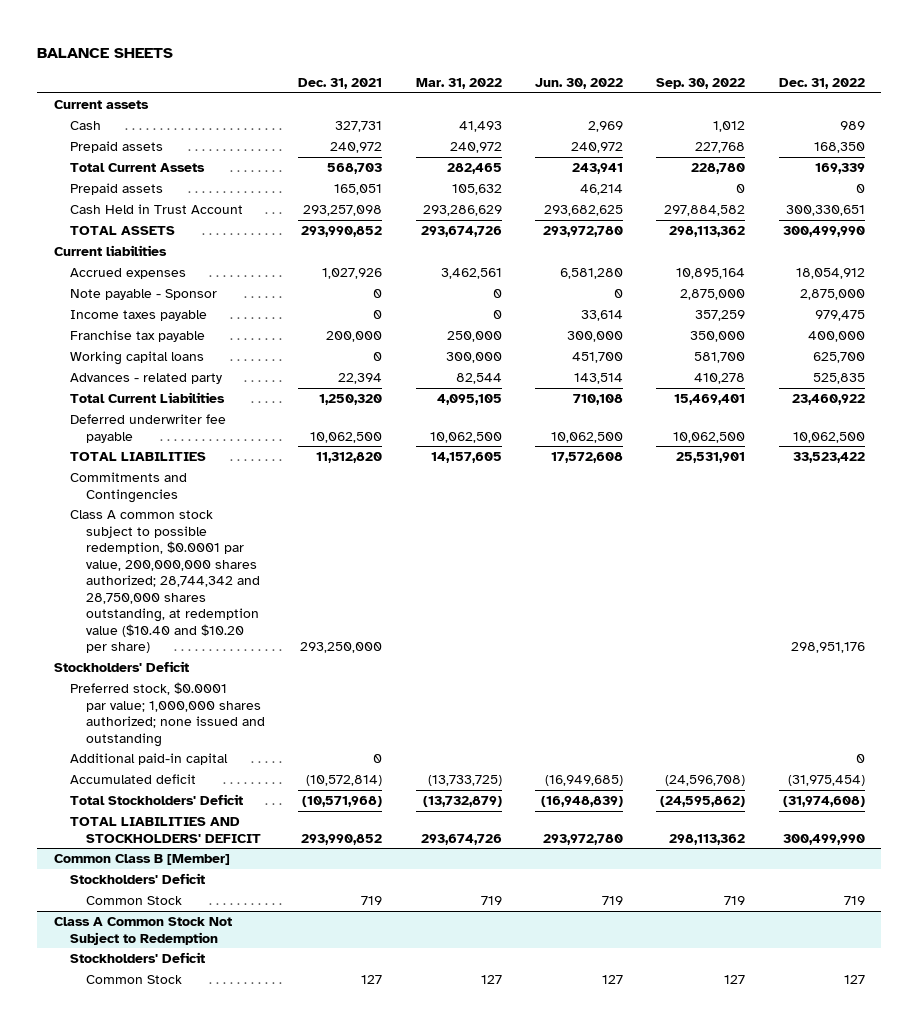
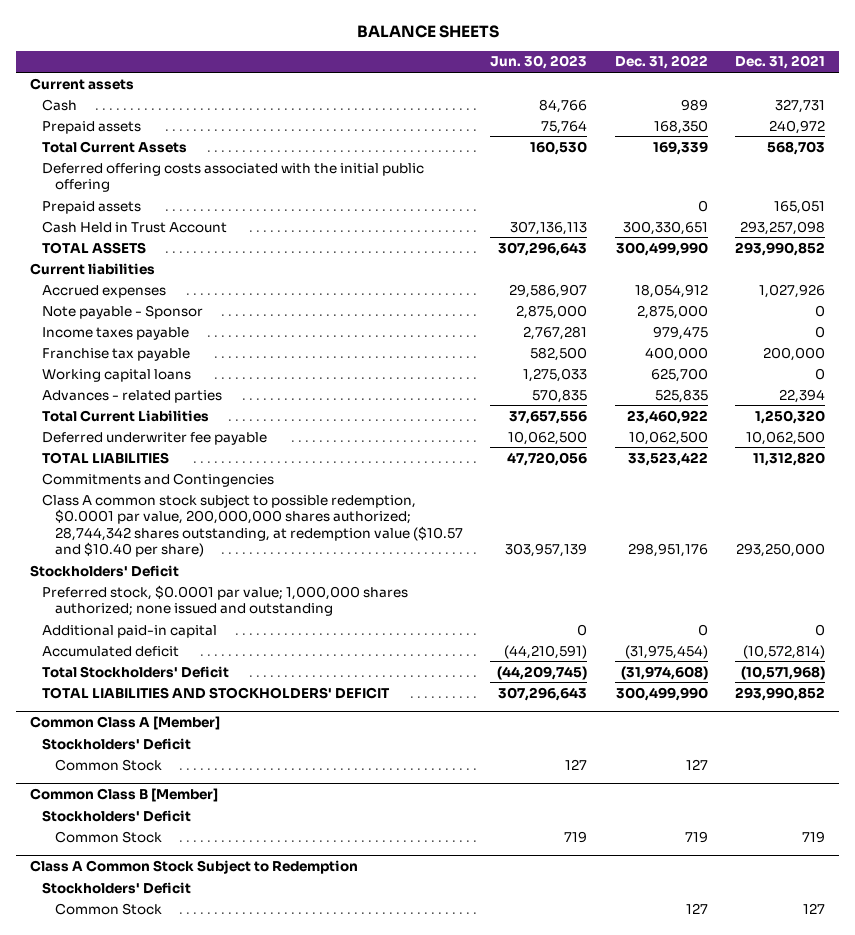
[415,77,502,89] Mar. 31, 2022 -> none
[535,77,624,89] Jun. 30, 2022 -> none
[656,77,746,89] Sep. 30, 2022 -> none
none -> [490,55,588,70] Jun. 30, 2023
none -> [42,162,425,193] Deferred offering costs associated with the initial public offering
[70,372,223,384] Advances - related party -> [42,389,223,403] Advances - related parties
[70,509,261,654] Class A common stock subject to possible redemption, $0.0001 par value, 200,000,000 shares authorized; 28,744,342 and 28,750,000 shares outstanding, at redemption value ($10.40 and $10.20 per share) -> [42,493,463,558] Class A common stock subject to possible redemption, $0.0001 par value, 200,000,000 shares authorized; 28,744,342 shares outstanding, at redemption value ($10.57 and $10.40 per share)
none -> [29,715,220,730] Common Class A [Member]
none -> [42,737,192,750] Stockholders' Deficit
none -> [54,758,162,771] Common Stock
[54,916,233,945] Class A Common Stock Not Subject to Redemption -> [29,859,358,874] Class A Common Stock Subject to Redemption

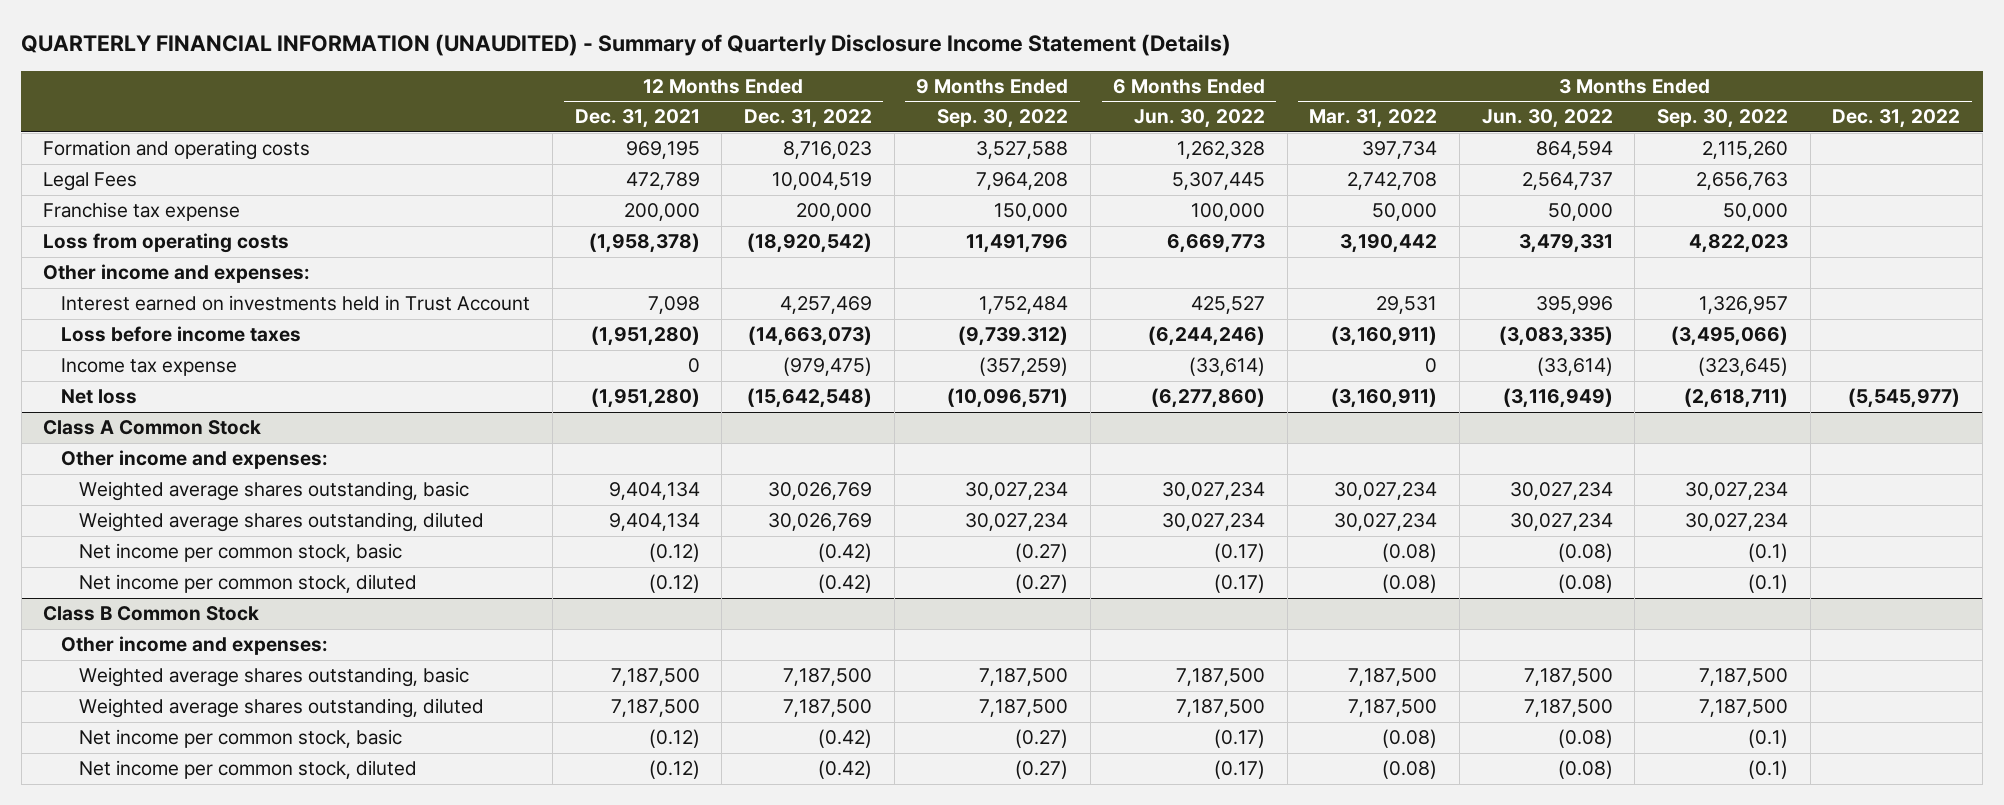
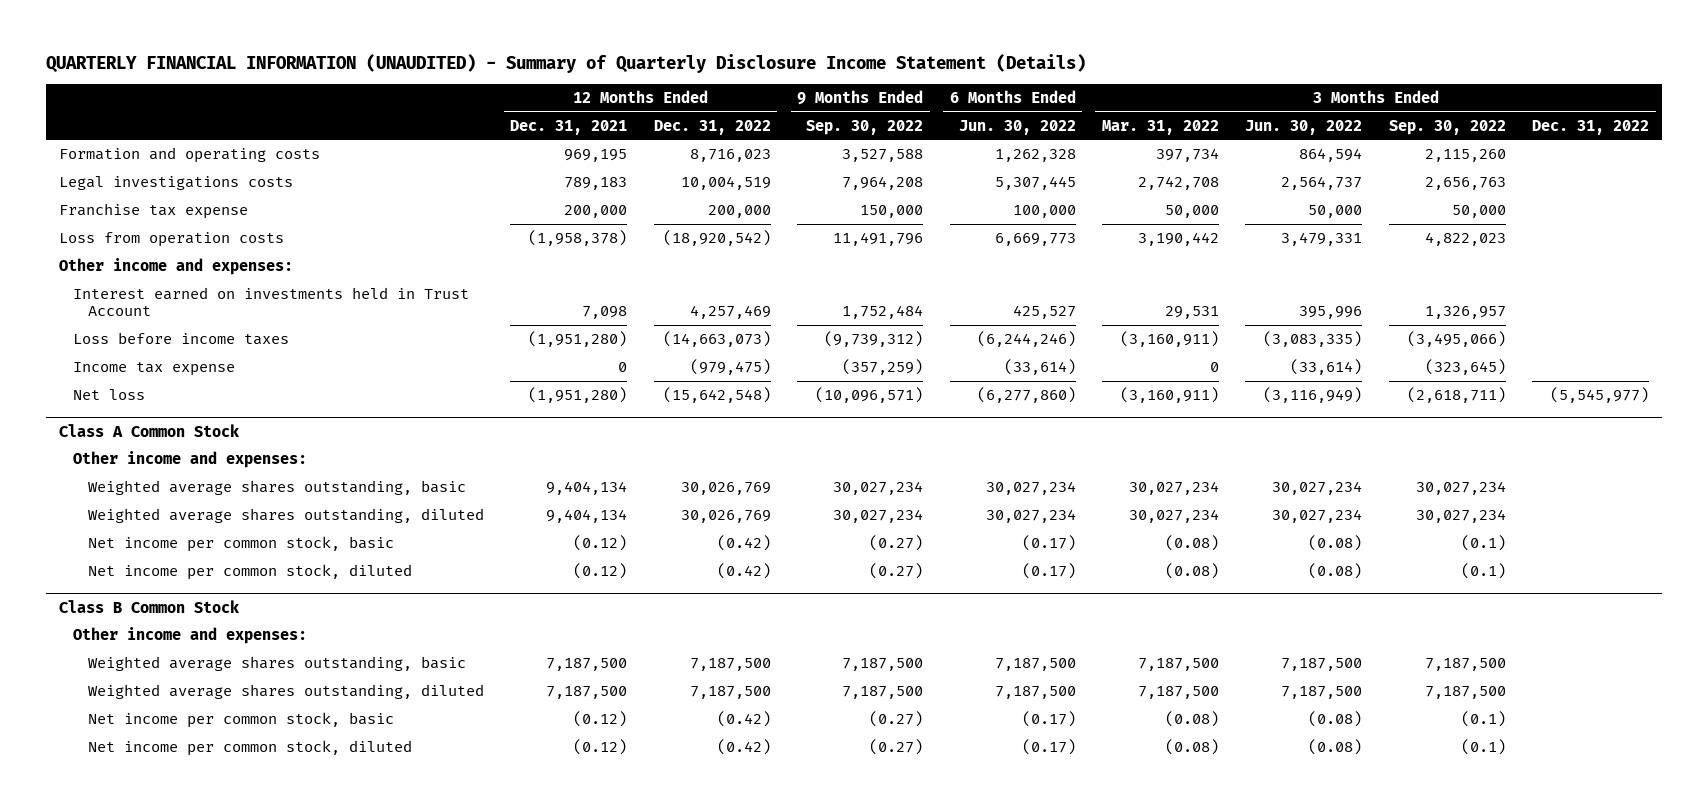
[43,172,138,192] Legal Fees -> [58,176,293,191] Legal investigations costs
[625,172,700,191] 472,789 -> [564,177,628,191] 789,183
[43,233,290,254] Loss from operating costs -> [58,232,284,248] Loss from operation costs
[958,326,1069,347] (9,739.312) -> [824,331,924,348] (9,739,312)

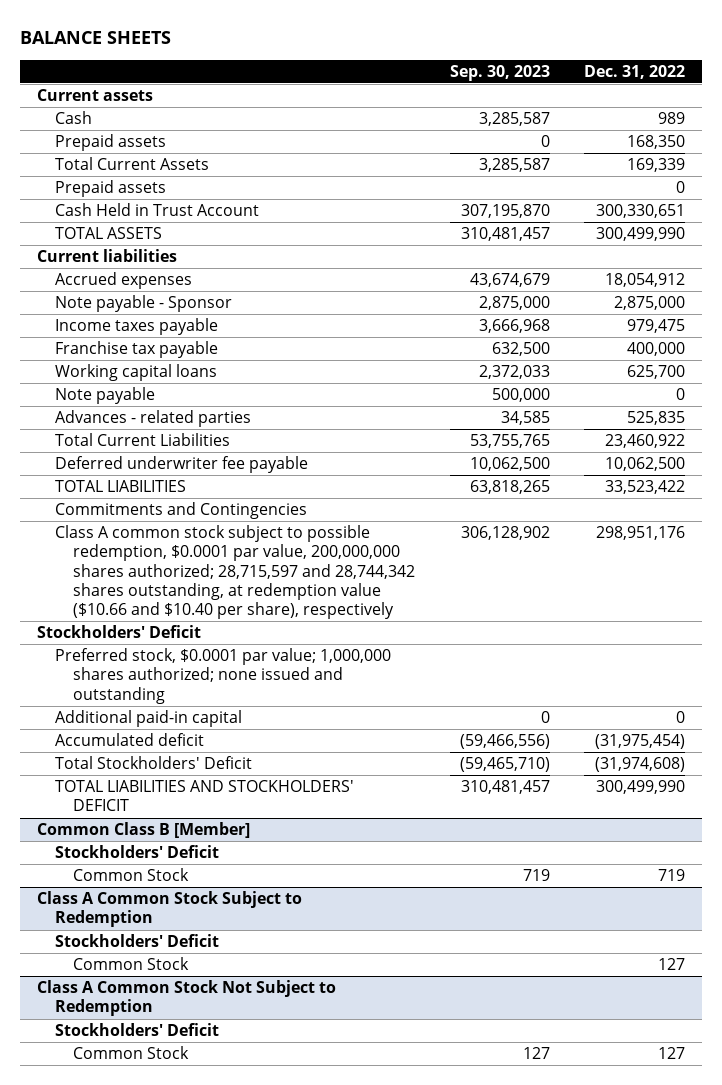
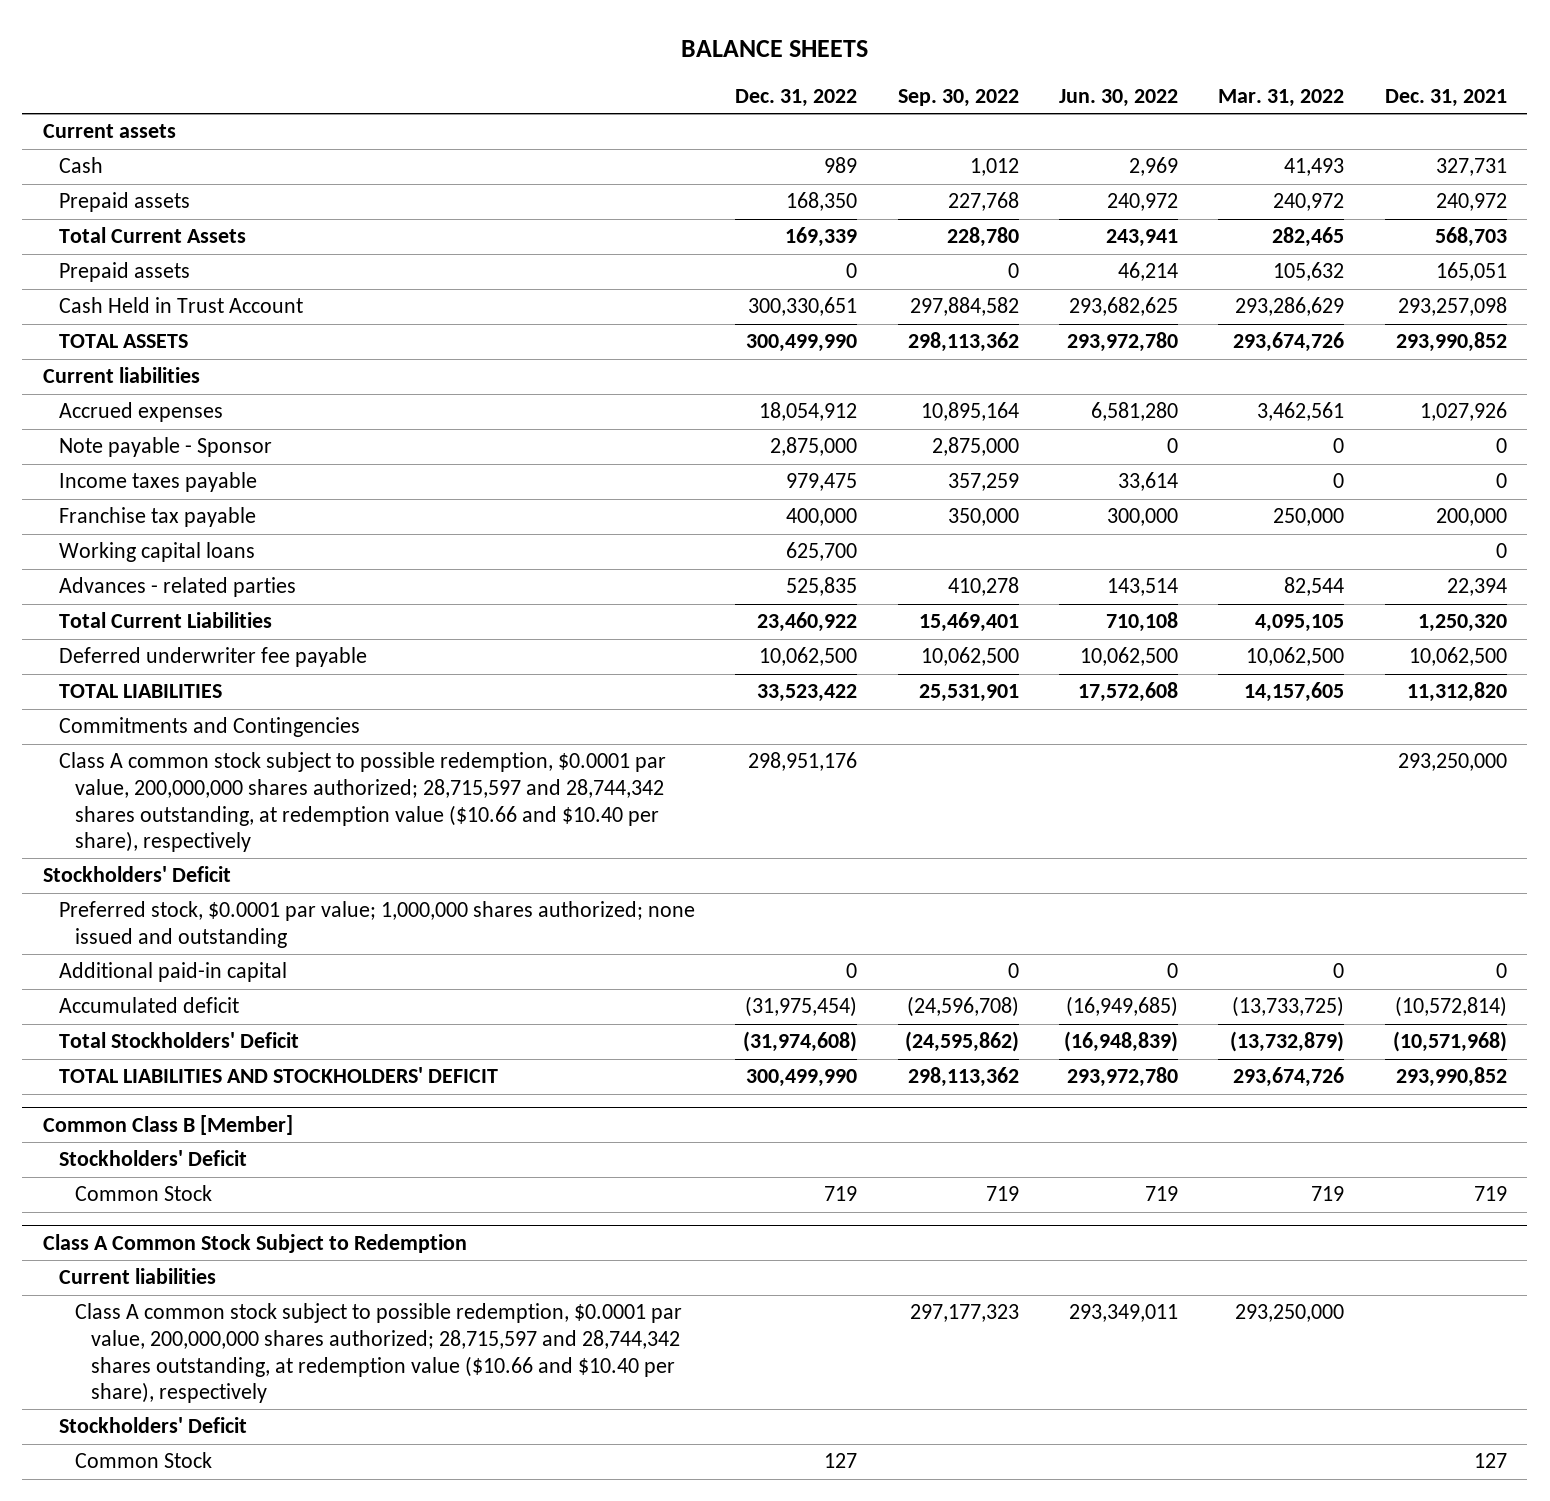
[449,64,550,81] Sep. 30, 2023 -> none
none -> [897,88,1019,107] Sep. 30, 2022
none -> [1058,88,1178,107] Jun. 30, 2022
none -> [1218,88,1345,107] Mar. 31, 2022
none -> [1384,88,1507,107] Dec. 31, 2021
[54,387,155,405] Note payable -> none
[54,934,219,948] Stockholders' Deficit -> none
[73,957,190,971] Common Stock -> none
[36,980,336,1017] Class A Common Stock Not Subject to Redemption -> none
none -> [58,1268,216,1285] Current liabilities
none -> [74,1303,682,1404] Class A common stock subject to possible redemption, $0.0001 par value, 200,000,000 shares authorized; 28,715,597 and 28,744,342 shares outstanding, at redemption value ($10.66 and $10.40 per share), respectively

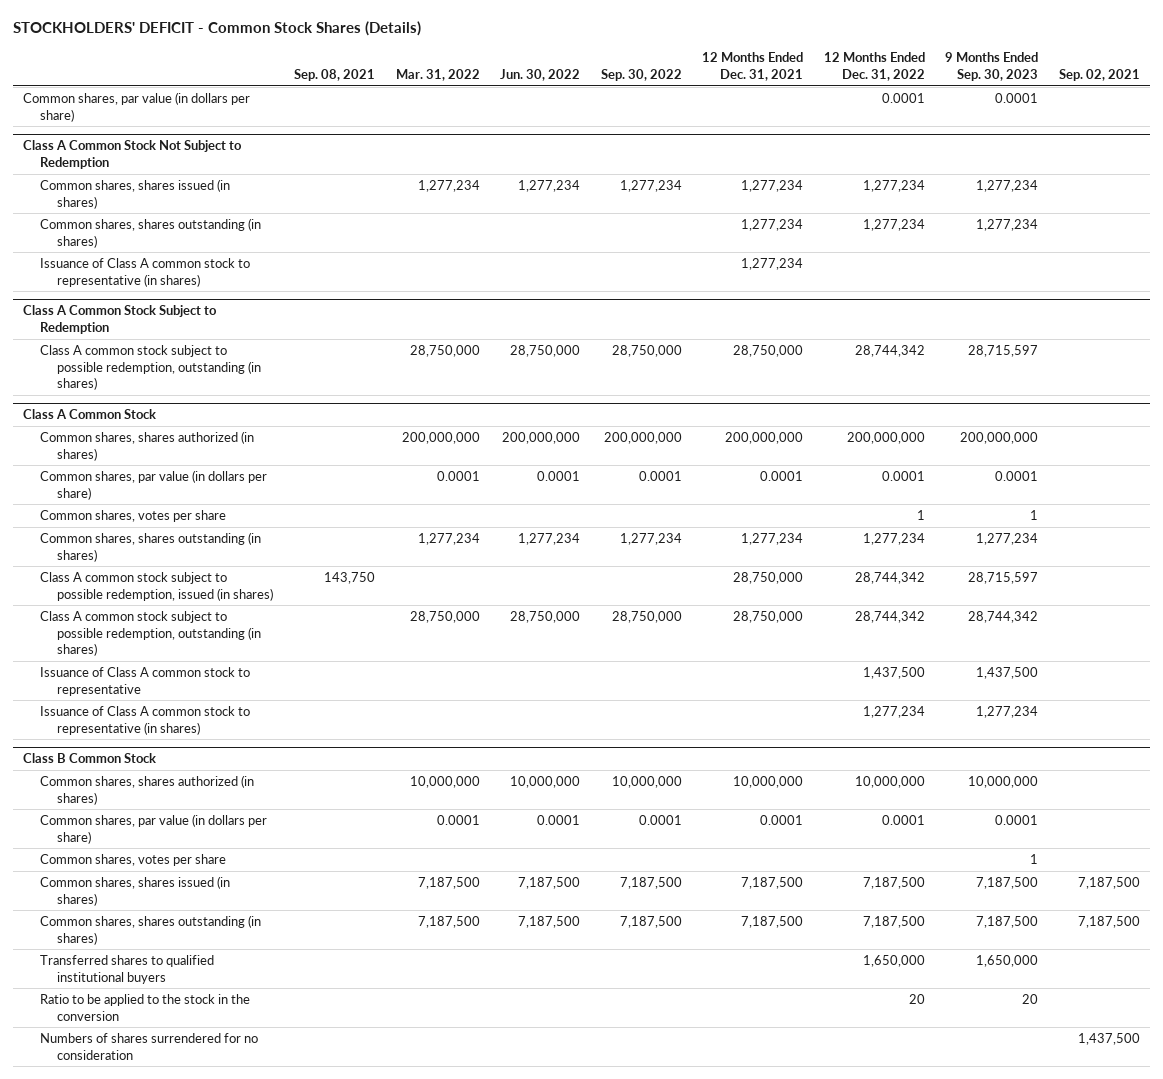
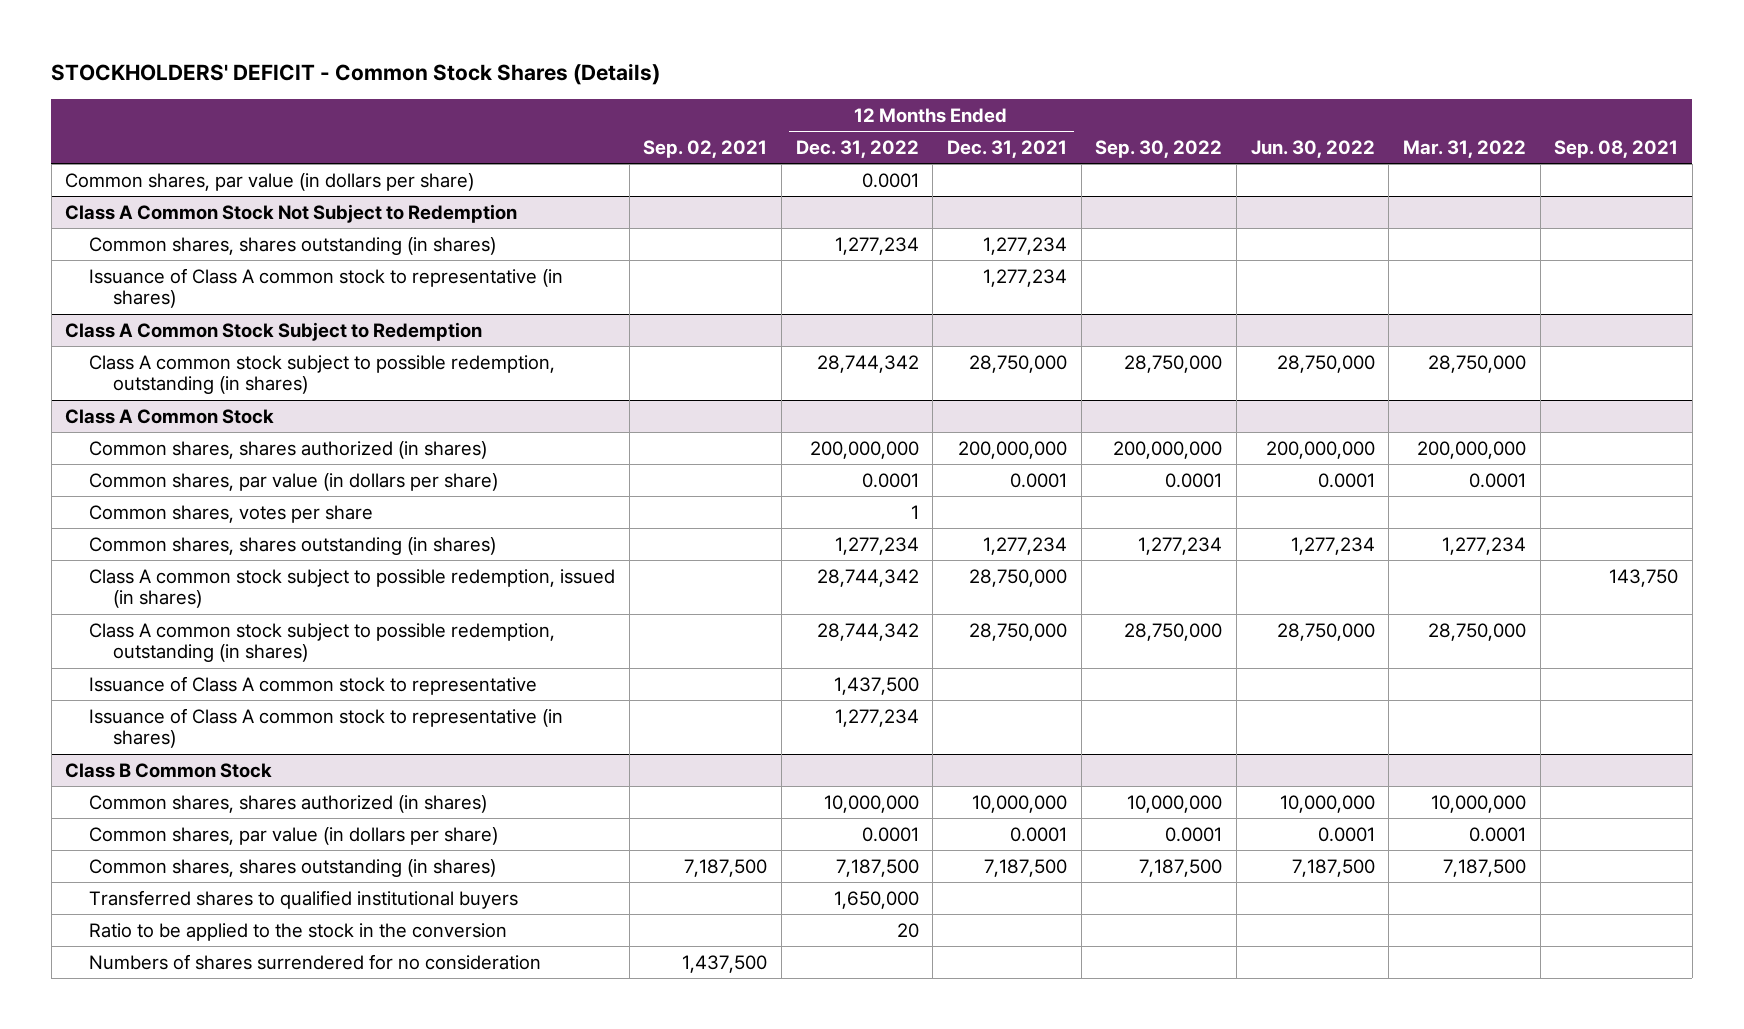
[945,52,1039,81] 9 Months Ended Sep. 30, 2023 -> none
[40,179,231,209] Common shares, shares issued (in shares) -> none
[40,854,227,867] Common shares, votes per share -> none
[40,876,231,906] Common shares, shares issued (in shares) -> none

